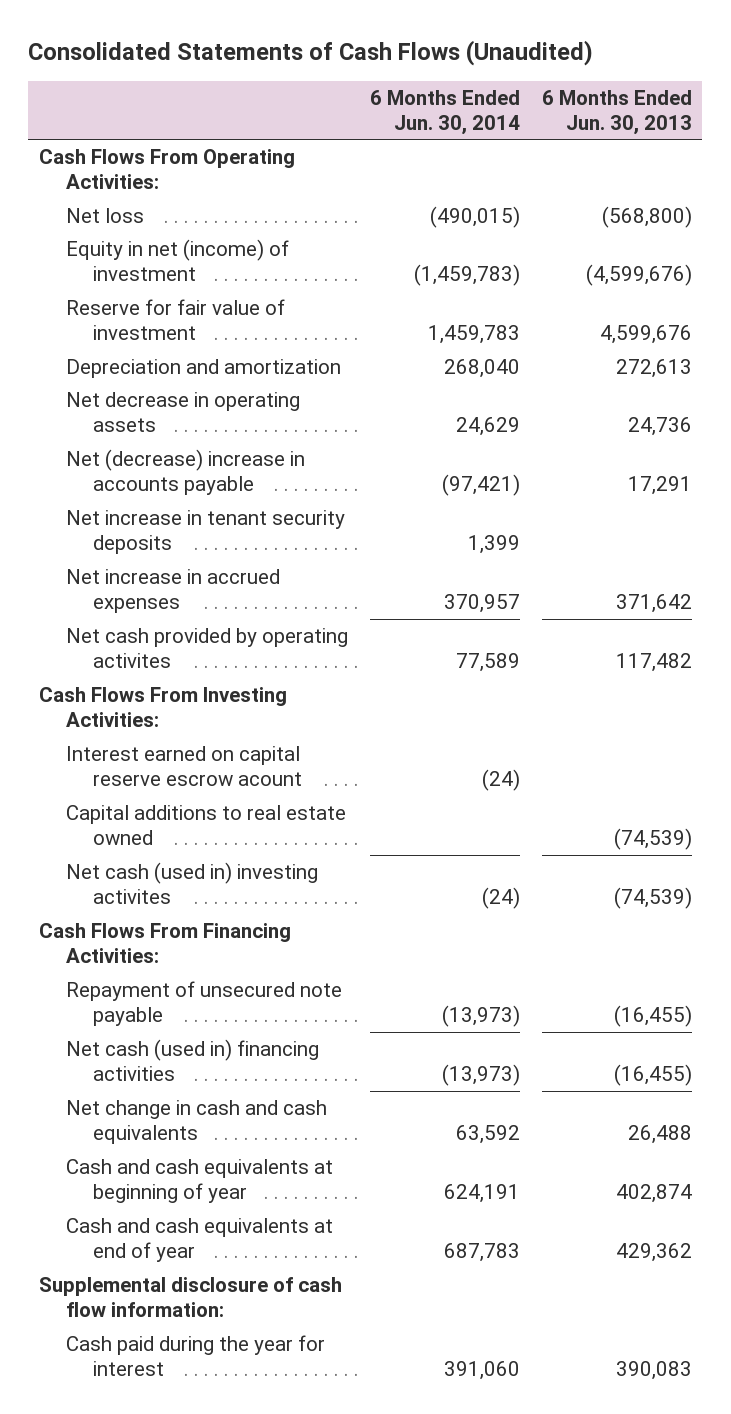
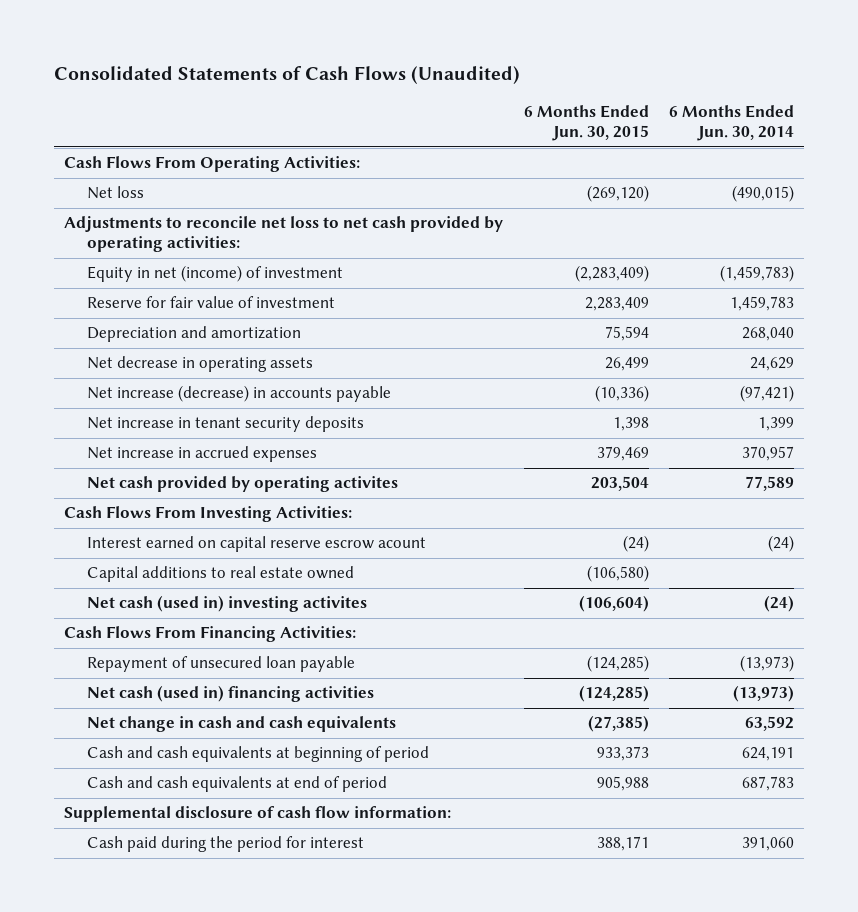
[541,89,692,136] 6 Months Ended Jun. 30, 2013 -> none
none -> [523,105,649,142] 6 Months Ended Jun. 30, 2015
none -> [64,216,504,253] Adjustments to reconcile net loss to net cash provided by operating activities:
[65,448,305,496] Net (decrease) increase in accounts payable -> [86,385,391,403] Net increase (decrease) in accounts payable
[65,980,342,1027] Repayment of unsecured note payable -> [86,656,355,673] Repayment of unsecured loan payable
[65,1158,333,1204] Cash and cash equivalents at beginning of year -> [86,746,429,763] Cash and cash equivalents at beginning of period
[65,1217,333,1263] Cash and cash equivalents at end of year -> [86,776,387,793] Cash and cash equivalents at end of period
[65,1334,325,1377] Cash paid during the year for interest -> [86,836,364,853] Cash paid during the period for interest

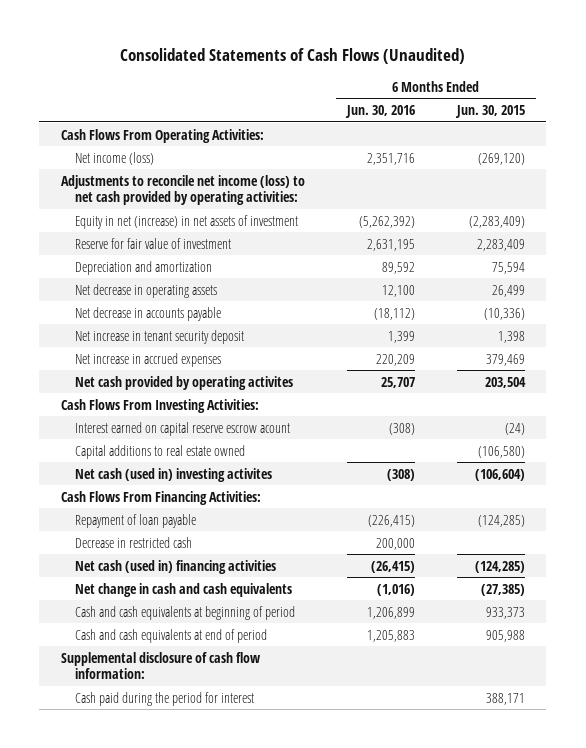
[668,105,794,142] 6 Months Ended Jun. 30, 2014 -> none
none -> [344,105,415,119] Jun. 30, 2016
[86,186,144,200] Net loss -> [74,151,154,165] Net income (loss)
[64,216,504,253] Adjustments to reconcile net loss to net cash provided by operating activities: -> [60,174,305,206] Adjustments to reconcile net income (loss) to net cash provided by operating activities:
[86,265,343,283] Equity in net (income) of investment -> [74,214,298,229] Equity in net (increase) in net assets of investment
[86,385,391,403] Net increase (decrease) in accounts payable -> [74,306,221,321] Net decrease in accounts payable
[86,416,364,433] Net increase in tenant security deposits -> [74,329,244,344] Net increase in tenant security deposit
[86,656,355,673] Repayment of unsecured loan payable -> [74,513,196,528] Repayment of loan payable
none -> [74,536,192,548] Decrease in restricted cash

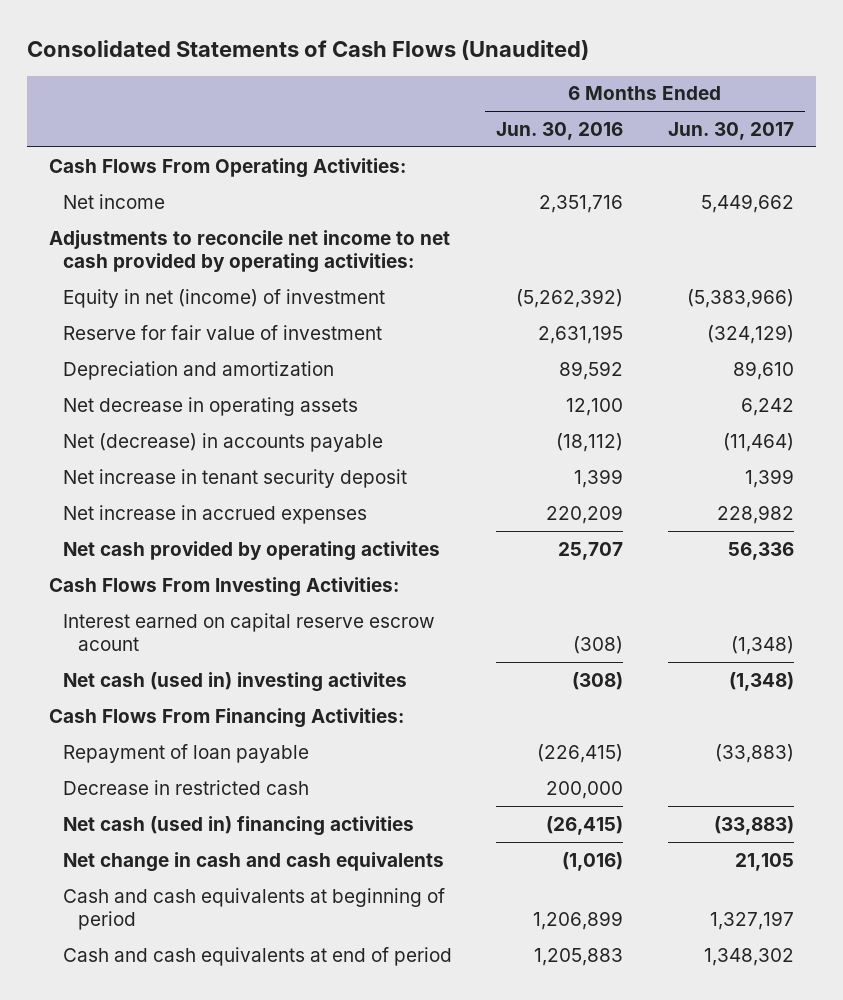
[455,105,526,119] Jun. 30, 2015 -> none
none -> [667,121,794,140] Jun. 30, 2017
[74,151,154,165] Net income (loss) -> [63,193,166,209] Net income
[60,174,305,206] Adjustments to reconcile net income (loss) to net cash provided by operating activities: -> [49,229,451,273] Adjustments to reconcile net income to net cash provided by operating activities:
[74,214,298,229] Equity in net (increase) in net assets of investment -> [63,288,386,308] Equity in net (income) of investment
[74,306,221,321] Net decrease in accounts payable -> [63,432,384,452] Net (decrease) in accounts payable
[74,444,245,459] Capital additions to real estate owned -> none
[60,651,260,680] Supplemental disclosure of cash flow information: -> none
[74,691,254,706] Cash paid during the period for interest -> none

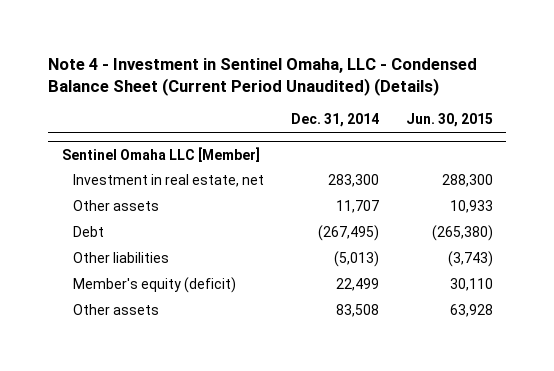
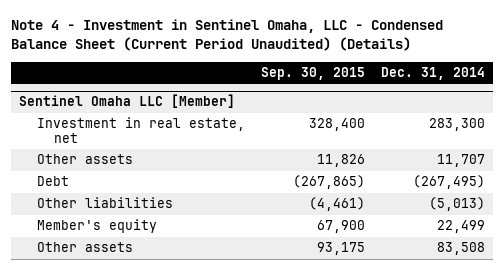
[405,113,493,128] Jun. 30, 2015 -> none
none -> [260,67,365,81] Sep. 30, 2015
[72,276,236,293] Member's equity (deficit) -> [36,219,157,234] Member's equity

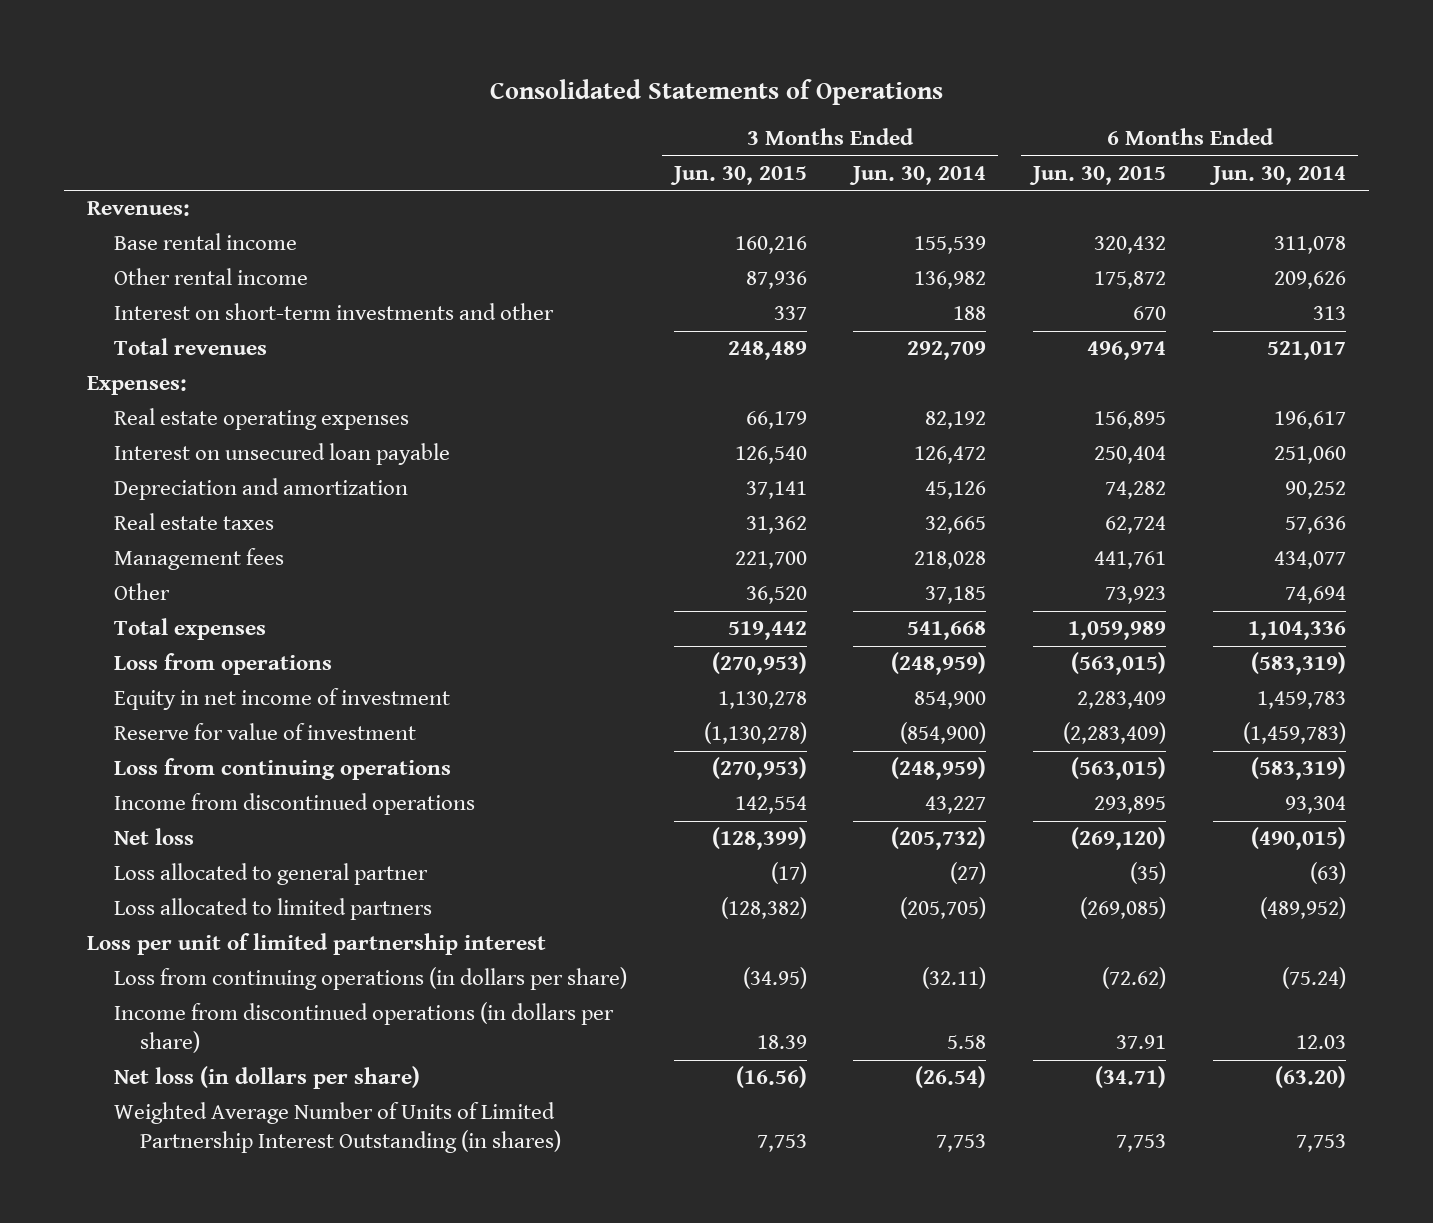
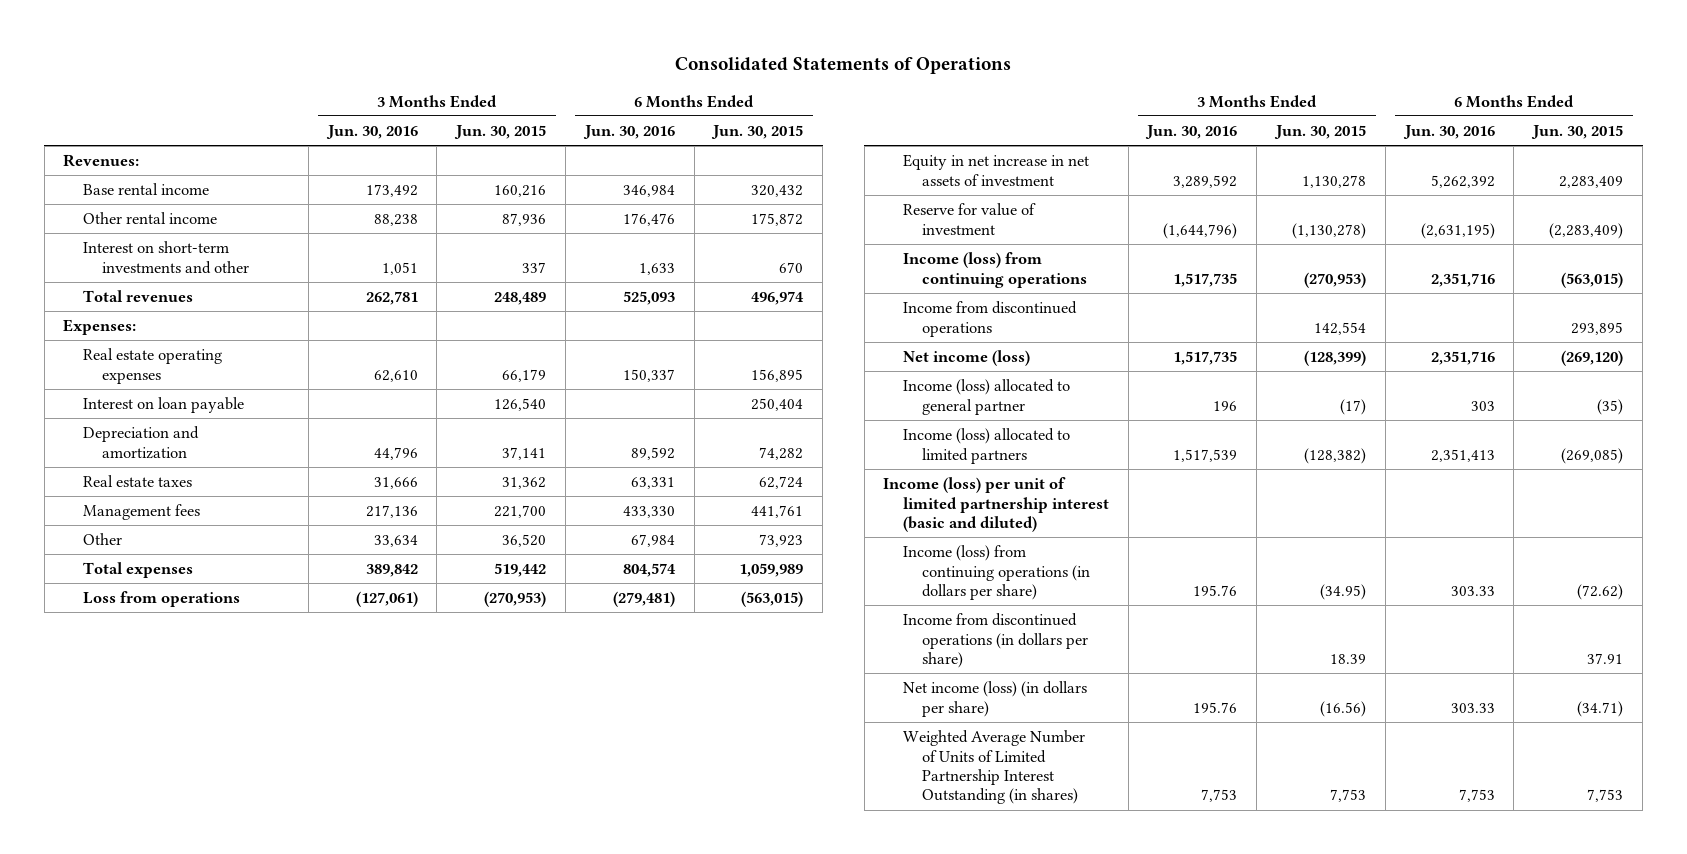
[849,166,987,186] Jun. 30, 2014 -> none
[1208,166,1346,186] Jun. 30, 2014 -> none
none -> [325,125,418,140] Jun. 30, 2016
none -> [582,125,675,140] Jun. 30, 2016
[113,443,450,466] Interest on unsecured loan payable -> [82,397,244,414] Interest on loan payable
[113,688,450,711] Equity in net income of investment -> [902,154,1089,186] Equity in net increase in net assets of investment
[113,758,451,781] Loss from continuing operations -> [902,252,1088,288] Income (loss) from continuing operations
[113,828,194,846] Net loss -> [902,350,1030,367] Net income (loss)
[113,863,428,886] Loss allocated to general partner -> [902,379,1070,415] Income (loss) allocated to general partner
[113,898,432,921] Loss allocated to limited partners -> [902,428,1070,464] Income (loss) allocated to limited partners
[87,933,547,956] Loss per unit of limited partnership interest -> [883,477,1109,533] Income (loss) per unit of limited partnership interest (basic and diluted)
[113,967,627,991] Loss from continuing operations (in dollars per share) -> [902,545,1091,601] Income (loss) from continuing operations (in dollars per share)
[113,1066,420,1090] Net loss (in dollars per share) -> [902,681,1087,717] Net income (loss) (in dollars per share)

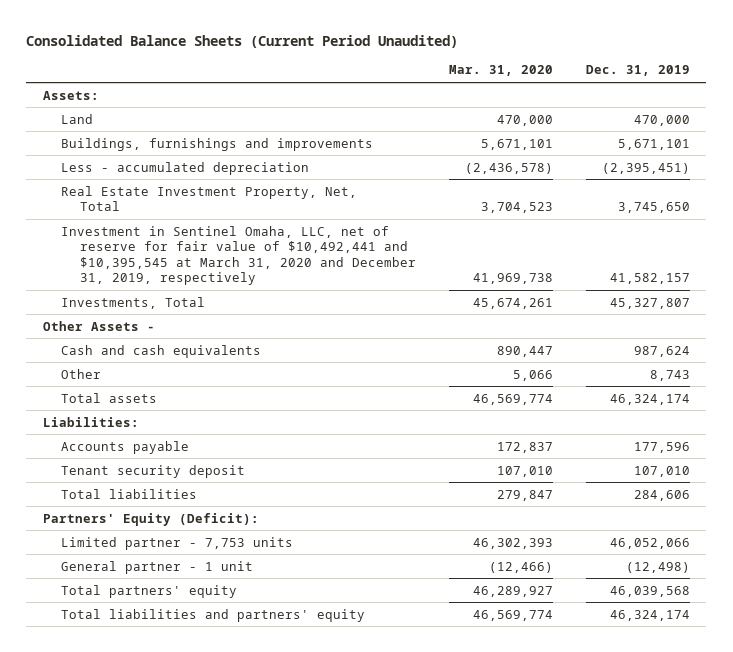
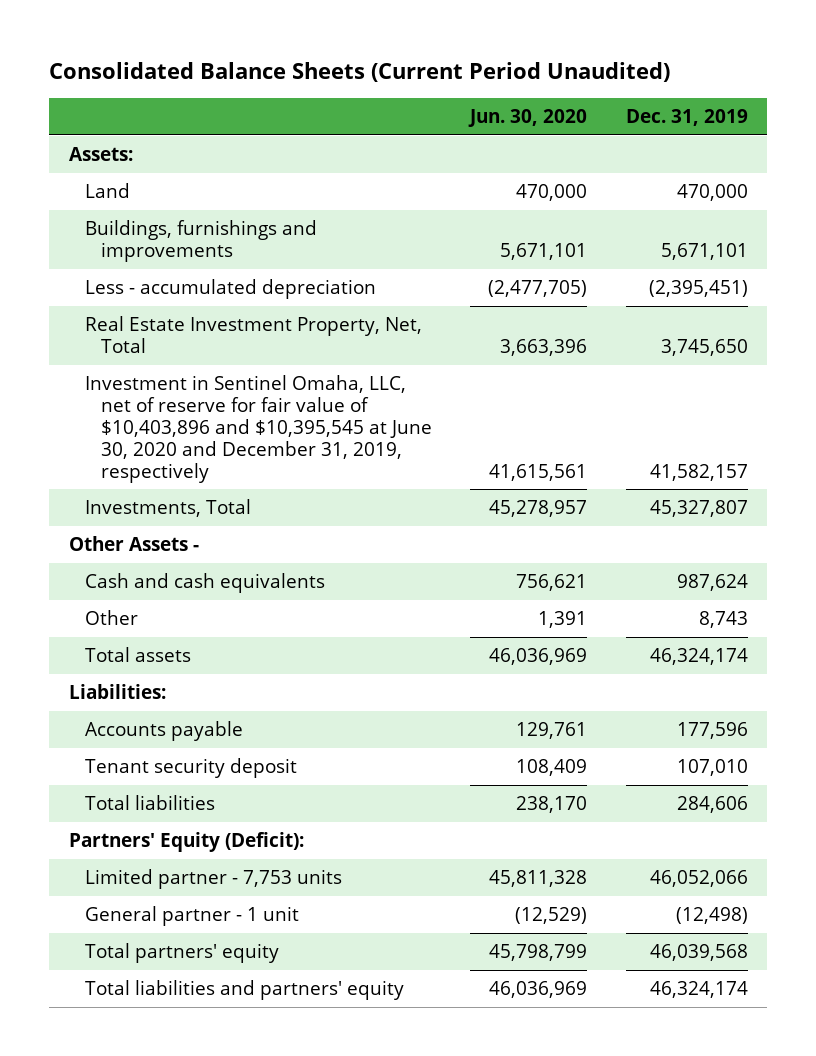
[448,65,553,77] Mar. 31, 2020 -> none
none -> [468,109,588,128] Jun. 30, 2020
[61,225,416,286] Investment in Sentinel Omaha, LLC, net of reserve for fair value of $10,492,441 and $10,395,545 at March 31, 2020 and December 31, 2019, respectively -> [84,375,432,483] Investment in Sentinel Omaha, LLC, net of reserve for fair value of $10,403,896 and $10,395,545 at June 30, 2020 and December 31, 2019, respectively

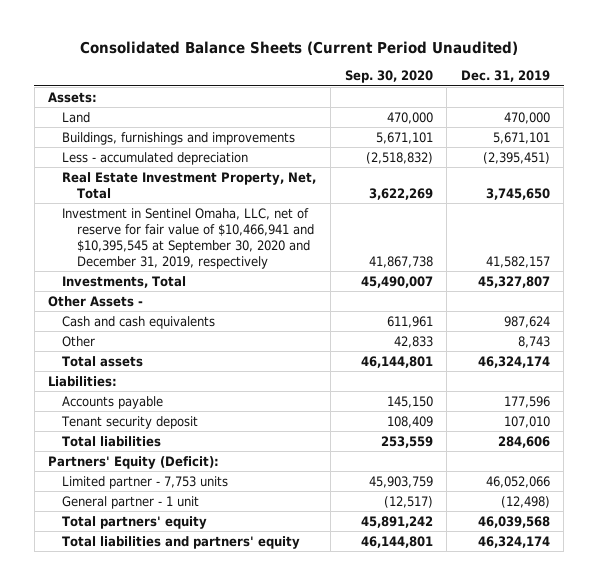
[468,109,588,128] Jun. 30, 2020 -> none
none -> [344,70,433,84] Sep. 30, 2020
[84,375,432,483] Investment in Sentinel Omaha, LLC, net of reserve for fair value of $10,403,896 and $10,395,545 at June 30, 2020 and December 31, 2019, respectively -> [62,207,314,269] Investment in Sentinel Omaha, LLC, net of reserve for fair value of $10,466,941 and $10,395,545 at September 30, 2020 and December 31, 2019, respectively

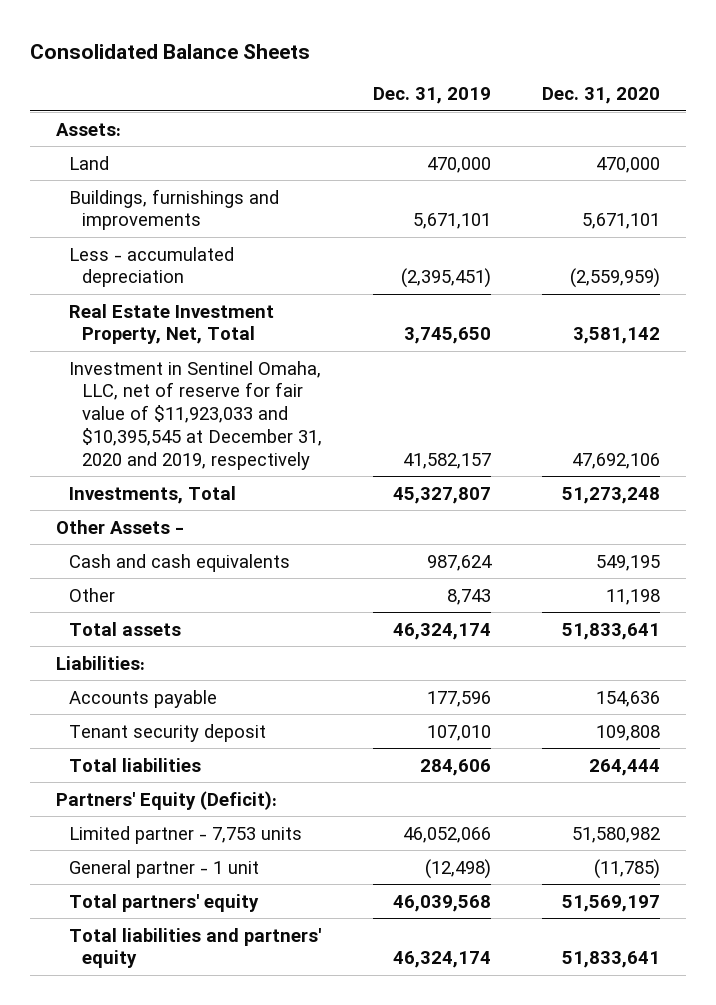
[79,41,518,56] Consolidated Balance Sheets (Current Period Unaudited) -> [30,43,311,59] Consolidated Balance Sheets
[344,70,433,84] Sep. 30, 2020 -> none
none -> [542,87,661,105] Dec. 31, 2020
[62,207,314,269] Investment in Sentinel Omaha, LLC, net of reserve for fair value of $10,466,941 and $10,395,545 at September 30, 2020 and December 31, 2019, respectively -> [68,360,322,470] Investment in Sentinel Omaha, LLC, net of reserve for fair value of $11,923,033 and $10,395,545 at December 31, 2020 and 2019, respectively

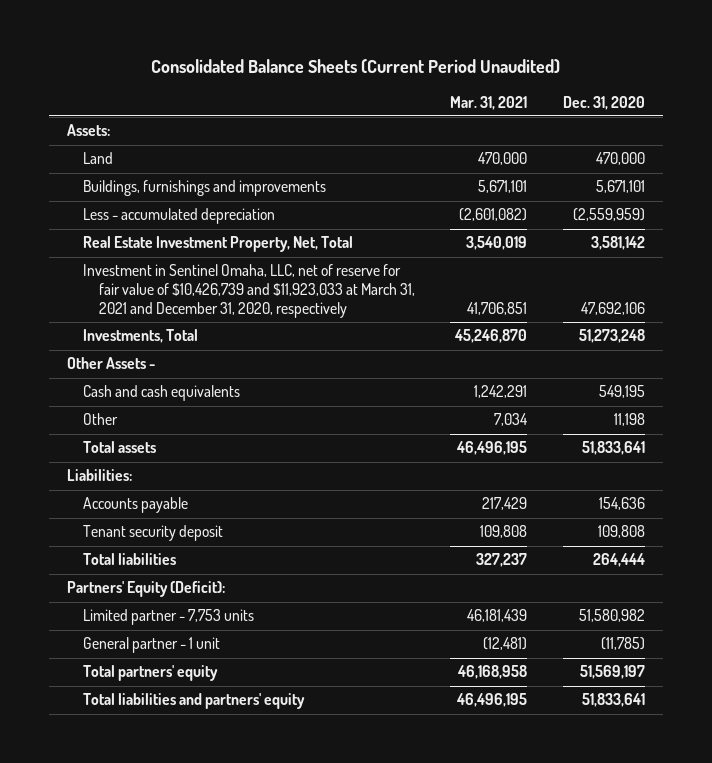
[30,43,311,59] Consolidated Balance Sheets -> [150,58,560,74] Consolidated Balance Sheets (Current Period Unaudited)
[372,87,491,105] Dec. 31, 2019 -> none
none -> [450,95,528,110] Mar. 31, 2021
[68,360,322,470] Investment in Sentinel Omaha, LLC, net of reserve for fair value of $11,923,033 and $10,395,545 at December 31, 2020 and 2019, respectively -> [82,264,415,318] Investment in Sentinel Omaha, LLC, net of reserve for fair value of $10,426,739 and $11,923,033 at March 31, 2021 and December 31, 2020, respectively

